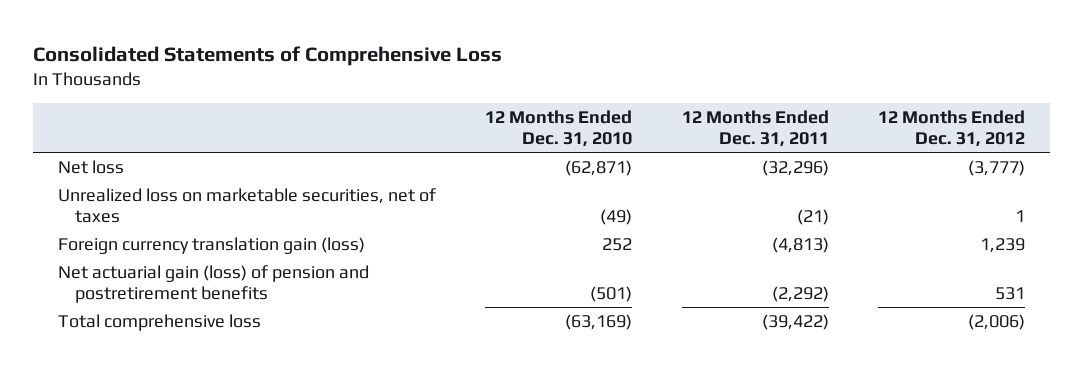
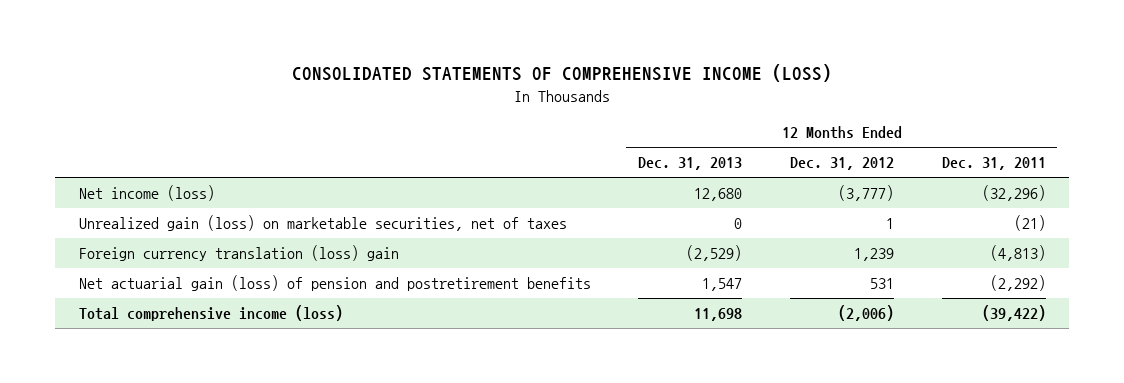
[33,46,503,67] Consolidated Statements of Comprehensive Loss -> [292,64,833,83] CONSOLIDATED STATEMENTS OF COMPREHENSIVE INCOME (LOSS)
[485,109,633,147] 12 Months Ended Dec. 31, 2010 -> none
none -> [638,157,743,171] Dec. 31, 2013
[58,160,125,175] Net loss -> [78,185,215,202] Net income (loss)
[58,188,437,223] Unrealized loss on marketable securities, net of taxes -> [78,215,567,232] Unrealized gain (loss) on marketable securities, net of taxes
[58,237,366,255] Foreign currency translation gain (loss) -> [78,245,399,262] Foreign currency translation (loss) gain
[58,314,262,332] Total comprehensive loss -> [78,305,343,322] Total comprehensive income (loss)

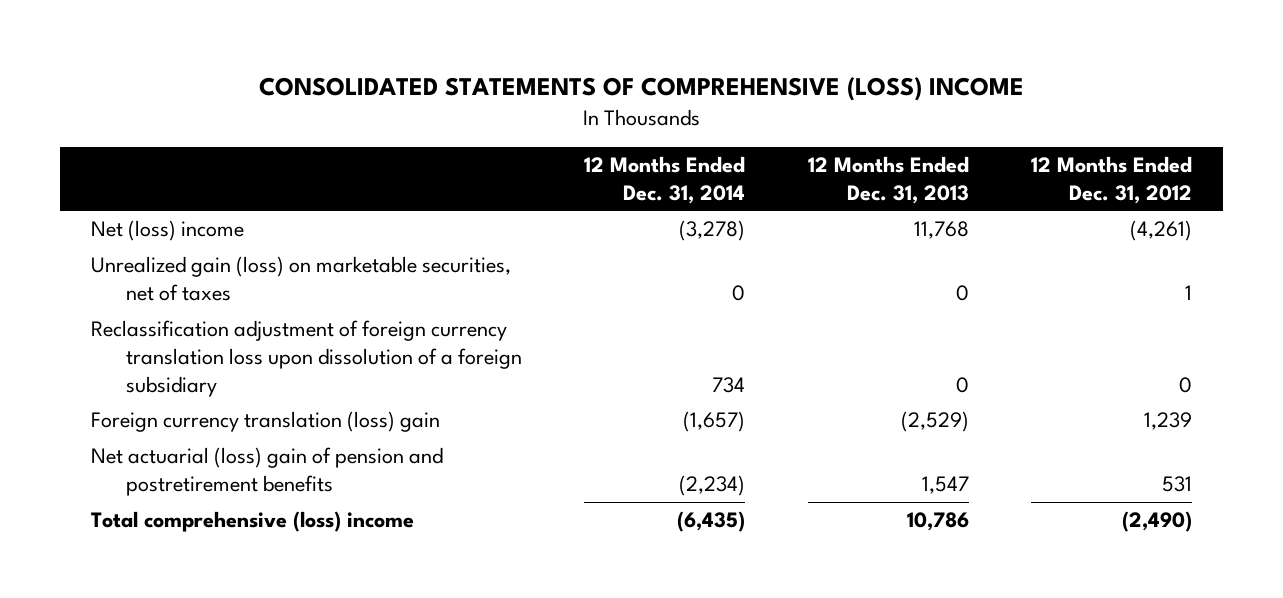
[292,64,833,83] CONSOLIDATED STATEMENTS OF COMPREHENSIVE INCOME (LOSS) -> [258,76,1024,101] CONSOLIDATED STATEMENTS OF COMPREHENSIVE (LOSS) INCOME
[941,157,1046,171] Dec. 31, 2011 -> none
none -> [584,155,746,204] 12 Months Ended Dec. 31, 2014
[78,185,215,202] Net income (loss) -> [91,220,245,242] Net (loss) income
[694,188,743,202] 12,680 -> [913,221,969,240] 11,768
[837,185,894,202] (3,777) -> [1129,220,1192,242] (4,261)
none -> [91,320,523,397] Reclassification adjustment of foreign currency translation loss upon dissolution of a foreign subsidiary
[78,275,591,292] Net actuarial gain (loss) of pension and postretirement benefits -> [91,447,444,497] Net actuarial (loss) gain of pension and postretirement benefits
[78,305,343,322] Total comprehensive income (loss) -> [91,511,415,533] Total comprehensive (loss) income
[694,308,743,322] 11,698 -> [906,512,969,532] 10,786
[837,305,894,322] (2,006) -> [1121,511,1192,533] (2,490)

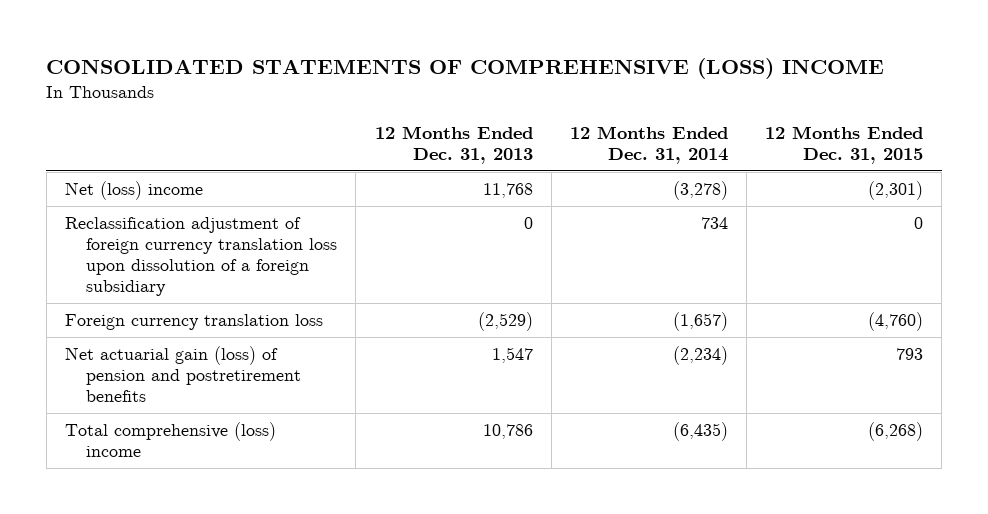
[1030,155,1192,204] 12 Months Ended Dec. 31, 2012 -> none
none -> [765,125,924,164] 12 Months Ended Dec. 31, 2015
[91,256,512,302] Unrealized gain (loss) on marketable securities, net of taxes -> none
[91,411,441,433] Foreign currency translation (loss) gain -> [65,314,324,331] Foreign currency translation loss
[91,447,444,497] Net actuarial (loss) gain of pension and postretirement benefits -> [65,346,302,402] Net actuarial gain (loss) of pension and postretirement benefits

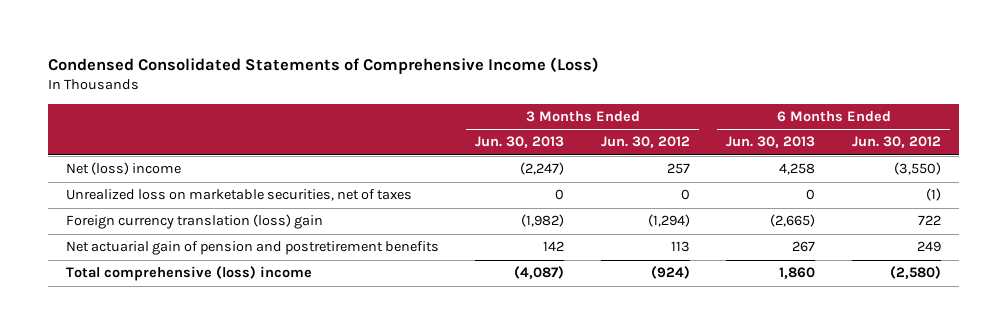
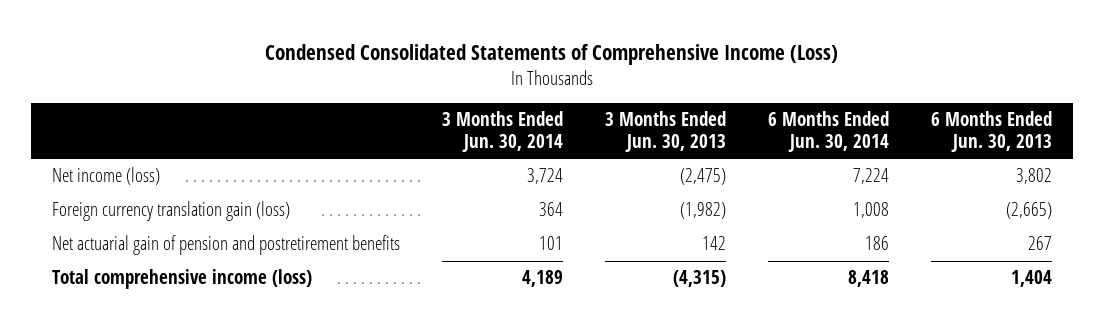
[600,136,690,149] Jun. 30, 2012 -> none
[852,136,942,149] Jun. 30, 2012 -> none
none -> [442,111,564,152] 3 Months Ended Jun. 30, 2014
none -> [767,111,889,152] 6 Months Ended Jun. 30, 2014
[65,189,412,202] Unrealized loss on marketable securities, net of taxes -> none
[65,162,181,176] Net (loss) income -> [52,167,161,186] Net income (loss)
[520,162,565,176] (2,247) -> [679,168,726,186] (2,475)
[779,163,816,176] 4,258 -> [1015,168,1052,185] 3,802
[65,214,323,230] Foreign currency translation (loss) gain -> [52,201,291,222] Foreign currency translation gain (loss)
[65,266,312,282] Total comprehensive (loss) income -> [52,269,313,290] Total comprehensive income (loss)
[514,266,565,280] (4,087) -> [672,270,726,288] (4,315)
[779,267,816,280] 1,860 -> [1010,270,1052,288] 1,404

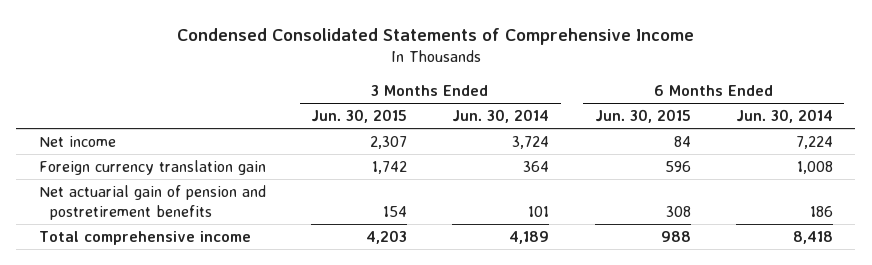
[264,43,838,65] Condensed Consolidated Statements of Comprehensive Income (Loss) -> [176,27,694,45] Condensed Consolidated Statements of Comprehensive Income
[604,111,726,152] 3 Months Ended Jun. 30, 2013 -> none
[930,111,1052,152] 6 Months Ended Jun. 30, 2013 -> none
none -> [311,108,408,123] Jun. 30, 2015
none -> [594,108,691,123] Jun. 30, 2015
[52,167,161,186] Net income (loss) -> [38,135,116,147] Net income
[52,201,291,222] Foreign currency translation gain (loss) -> [38,159,266,175] Foreign currency translation gain
[52,269,313,290] Total comprehensive income (loss) -> [38,230,251,245] Total comprehensive income

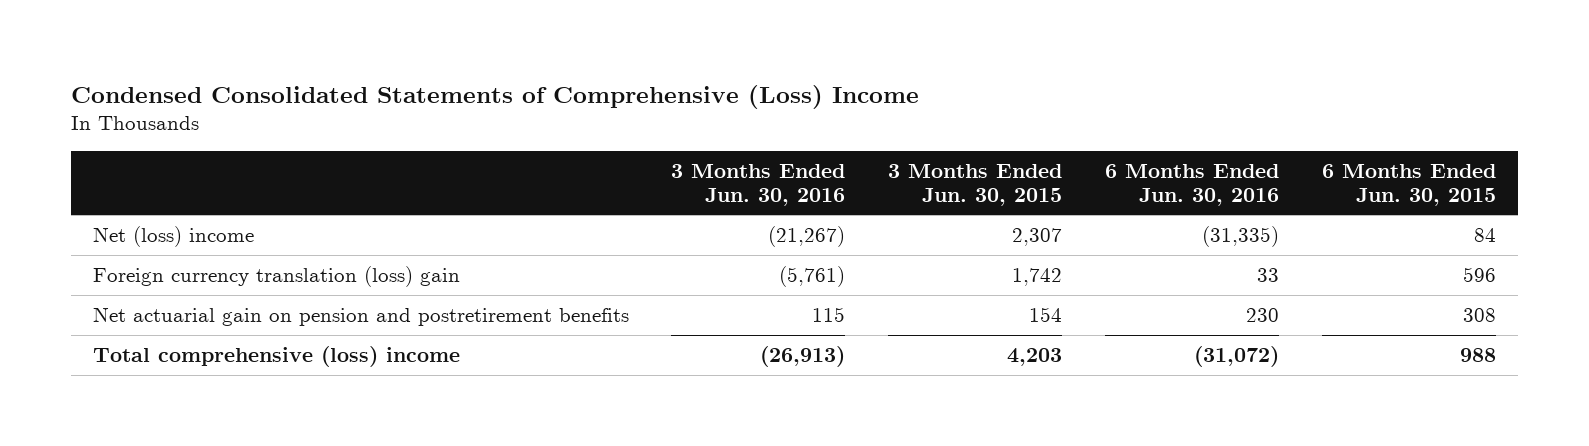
[176,27,694,45] Condensed Consolidated Statements of Comprehensive Income -> [71,84,920,109] Condensed Consolidated Statements of Comprehensive (Loss) Income
[452,108,550,123] Jun. 30, 2014 -> none
[735,108,833,123] Jun. 30, 2014 -> none
none -> [671,163,846,206] 3 Months Ended Jun. 30, 2016
none -> [1105,163,1280,206] 6 Months Ended Jun. 30, 2016
[38,135,116,147] Net income -> [92,225,254,247] Net (loss) income
[38,159,266,175] Foreign currency translation gain -> [92,265,460,287] Foreign currency translation (loss) gain
[38,184,266,221] Net actuarial gain of pension and postretirement benefits -> [92,306,629,326] Net actuarial gain on pension and postretirement benefits
[38,230,251,245] Total comprehensive income -> [92,345,460,367] Total comprehensive (loss) income

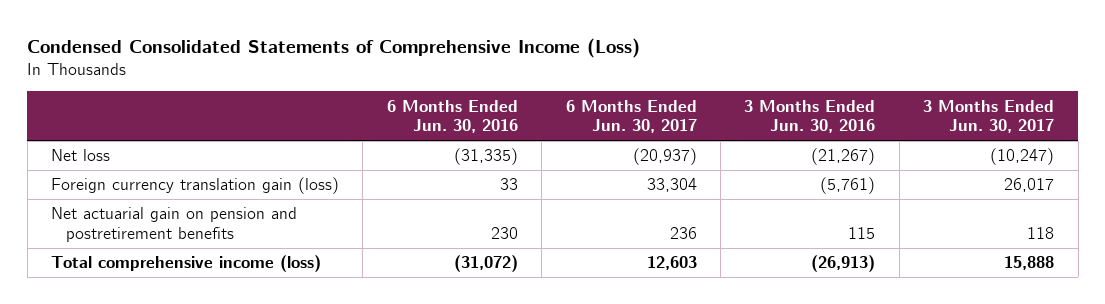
[71,84,920,109] Condensed Consolidated Statements of Comprehensive (Loss) Income -> [27,37,641,58] Condensed Consolidated Statements of Comprehensive Income (Loss)
[888,163,1063,206] 3 Months Ended Jun. 30, 2015 -> none
[1322,163,1497,206] 6 Months Ended Jun. 30, 2015 -> none
none -> [565,99,697,134] 6 Months Ended Jun. 30, 2017
none -> [923,99,1055,134] 3 Months Ended Jun. 30, 2017
[92,225,254,247] Net (loss) income -> [51,149,111,162] Net loss
[92,265,460,287] Foreign currency translation (loss) gain -> [51,177,340,195] Foreign currency translation gain (loss)
[92,345,460,367] Total comprehensive (loss) income -> [51,255,322,273] Total comprehensive income (loss)

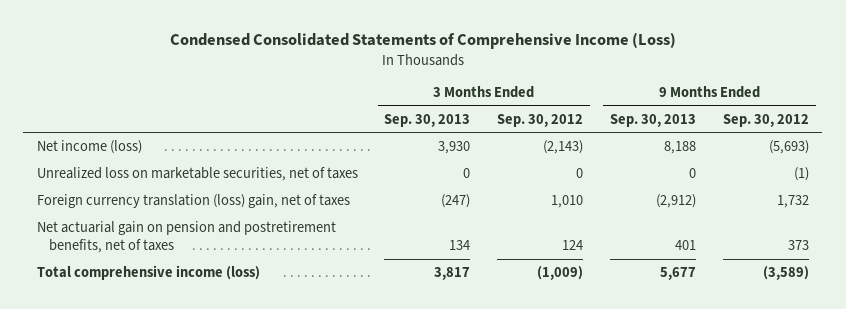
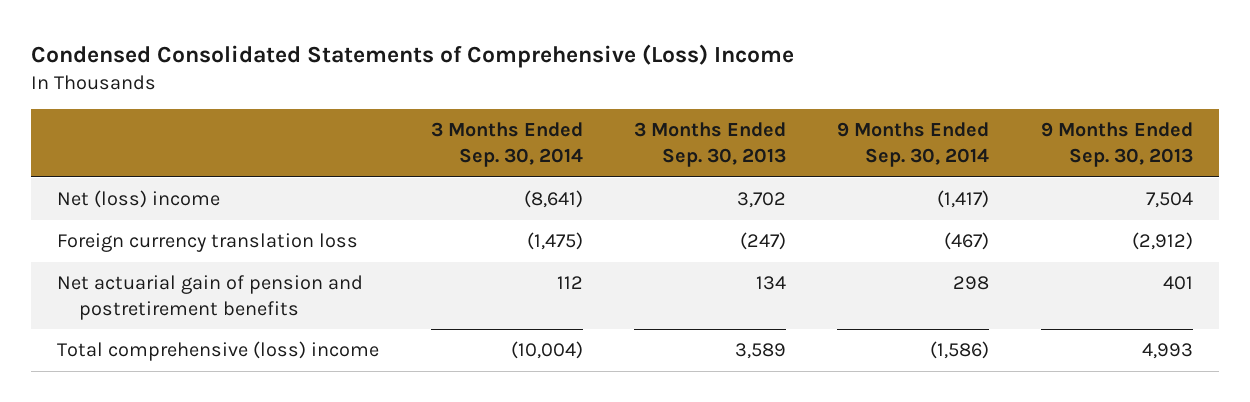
[169,32,676,50] Condensed Consolidated Statements of Comprehensive Income (Loss) -> [31,44,795,69] Condensed Consolidated Statements of Comprehensive (Loss) Income
[497,113,584,127] Sep. 30, 2012 -> none
[723,113,810,127] Sep. 30, 2012 -> none
none -> [430,122,583,168] 3 Months Ended Sep. 30, 2014
none -> [837,122,990,168] 9 Months Ended Sep. 30, 2014
[36,167,358,182] Unrealized loss on marketable securities, net of taxes -> none
[36,140,142,155] Net income (loss) -> [57,190,221,209] Net (loss) income
[438,141,471,155] 3,930 -> [737,192,787,209] 3,702
[664,141,697,155] 8,188 -> [1145,192,1193,209] 7,504
[36,194,350,209] Foreign currency translation (loss) gain, net of taxes -> [57,233,359,253] Foreign currency translation loss
[36,221,336,254] Net actuarial gain on pension and postretirement benefits, net of taxes -> [57,275,364,320] Net actuarial gain of pension and postretirement benefits
[36,265,260,281] Total comprehensive income (loss) -> [57,341,380,362] Total comprehensive (loss) income
[434,267,471,281] 3,817 -> [735,343,787,360] 3,589
[660,267,697,281] 5,677 -> [1141,343,1193,360] 4,993

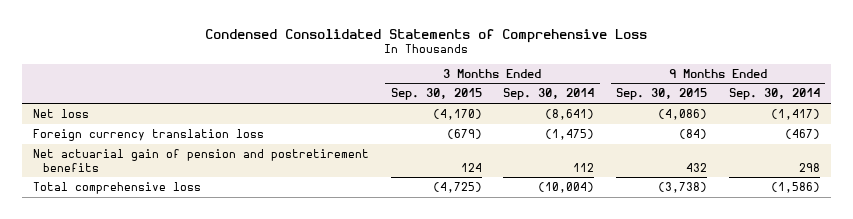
[31,44,795,69] Condensed Consolidated Statements of Comprehensive (Loss) Income -> [205,28,648,43] Condensed Consolidated Statements of Comprehensive Loss
[634,122,787,168] 3 Months Ended Sep. 30, 2013 -> none
[1040,122,1193,168] 9 Months Ended Sep. 30, 2013 -> none
none -> [390,88,482,101] Sep. 30, 2015
none -> [616,88,708,101] Sep. 30, 2015
[57,190,221,209] Net (loss) income -> [32,108,89,118] Net loss
[57,341,380,362] Total comprehensive (loss) income -> [32,181,201,194] Total comprehensive loss

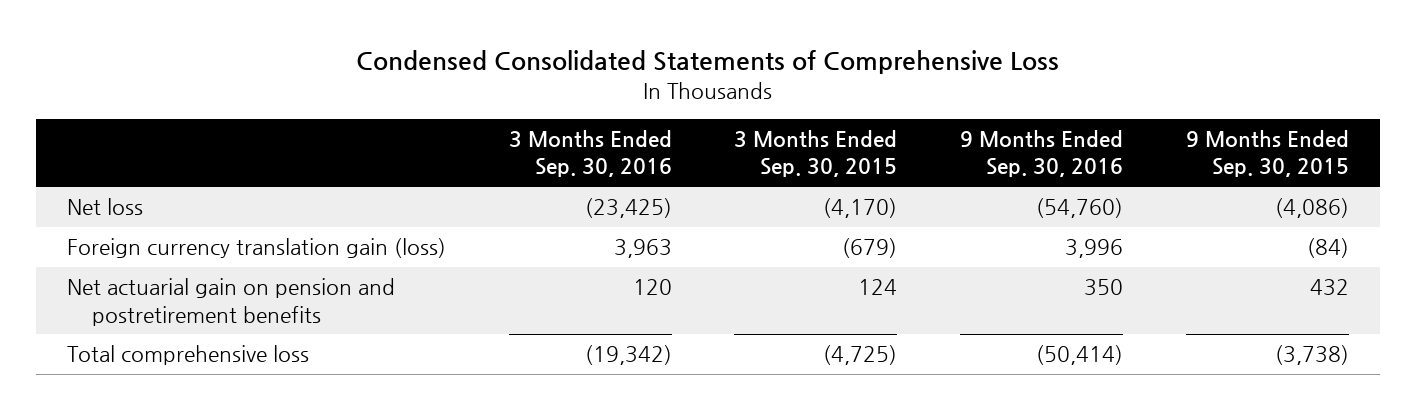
[503,88,595,101] Sep. 30, 2014 -> none
[728,88,820,101] Sep. 30, 2014 -> none
none -> [508,130,672,178] 3 Months Ended Sep. 30, 2016
none -> [959,130,1123,178] 9 Months Ended Sep. 30, 2016
[32,128,264,141] Foreign currency translation loss -> [67,238,447,259] Foreign currency translation gain (loss)
[32,148,369,172] Net actuarial gain of pension and postretirement benefits -> [67,278,396,326] Net actuarial gain on pension and postretirement benefits

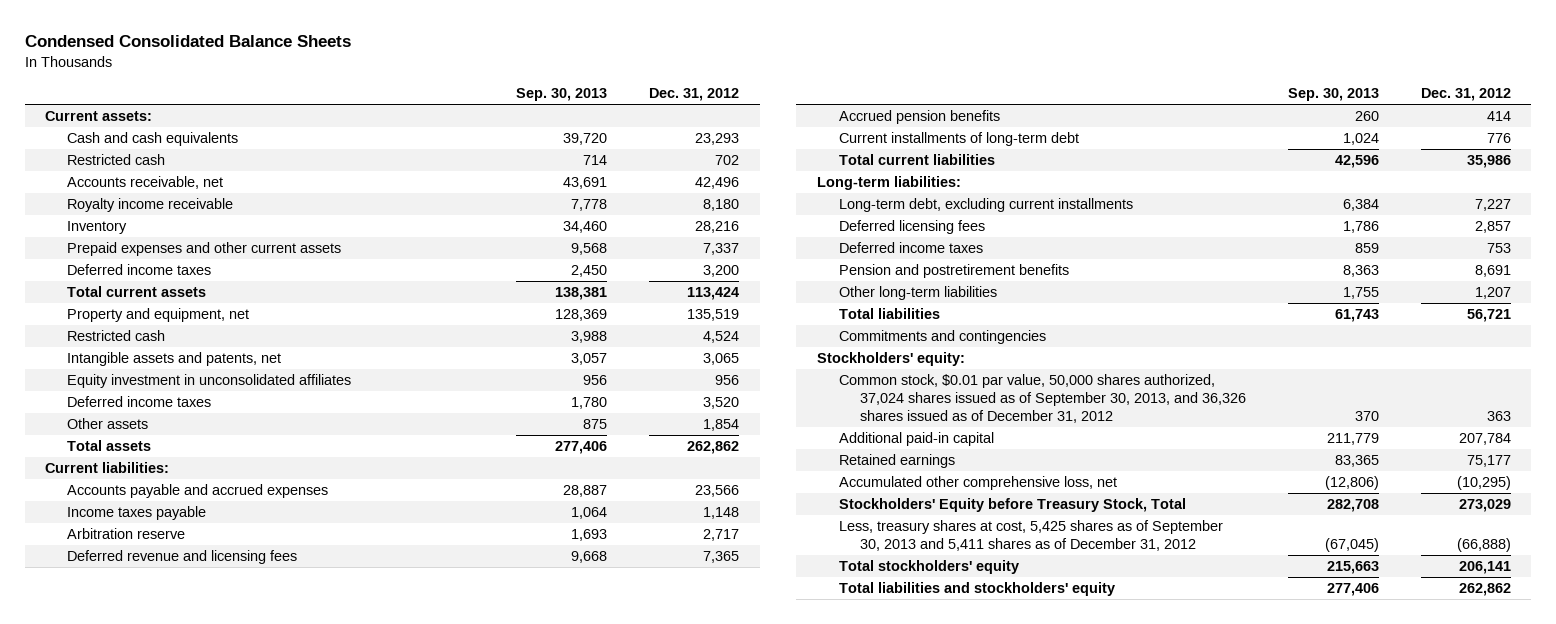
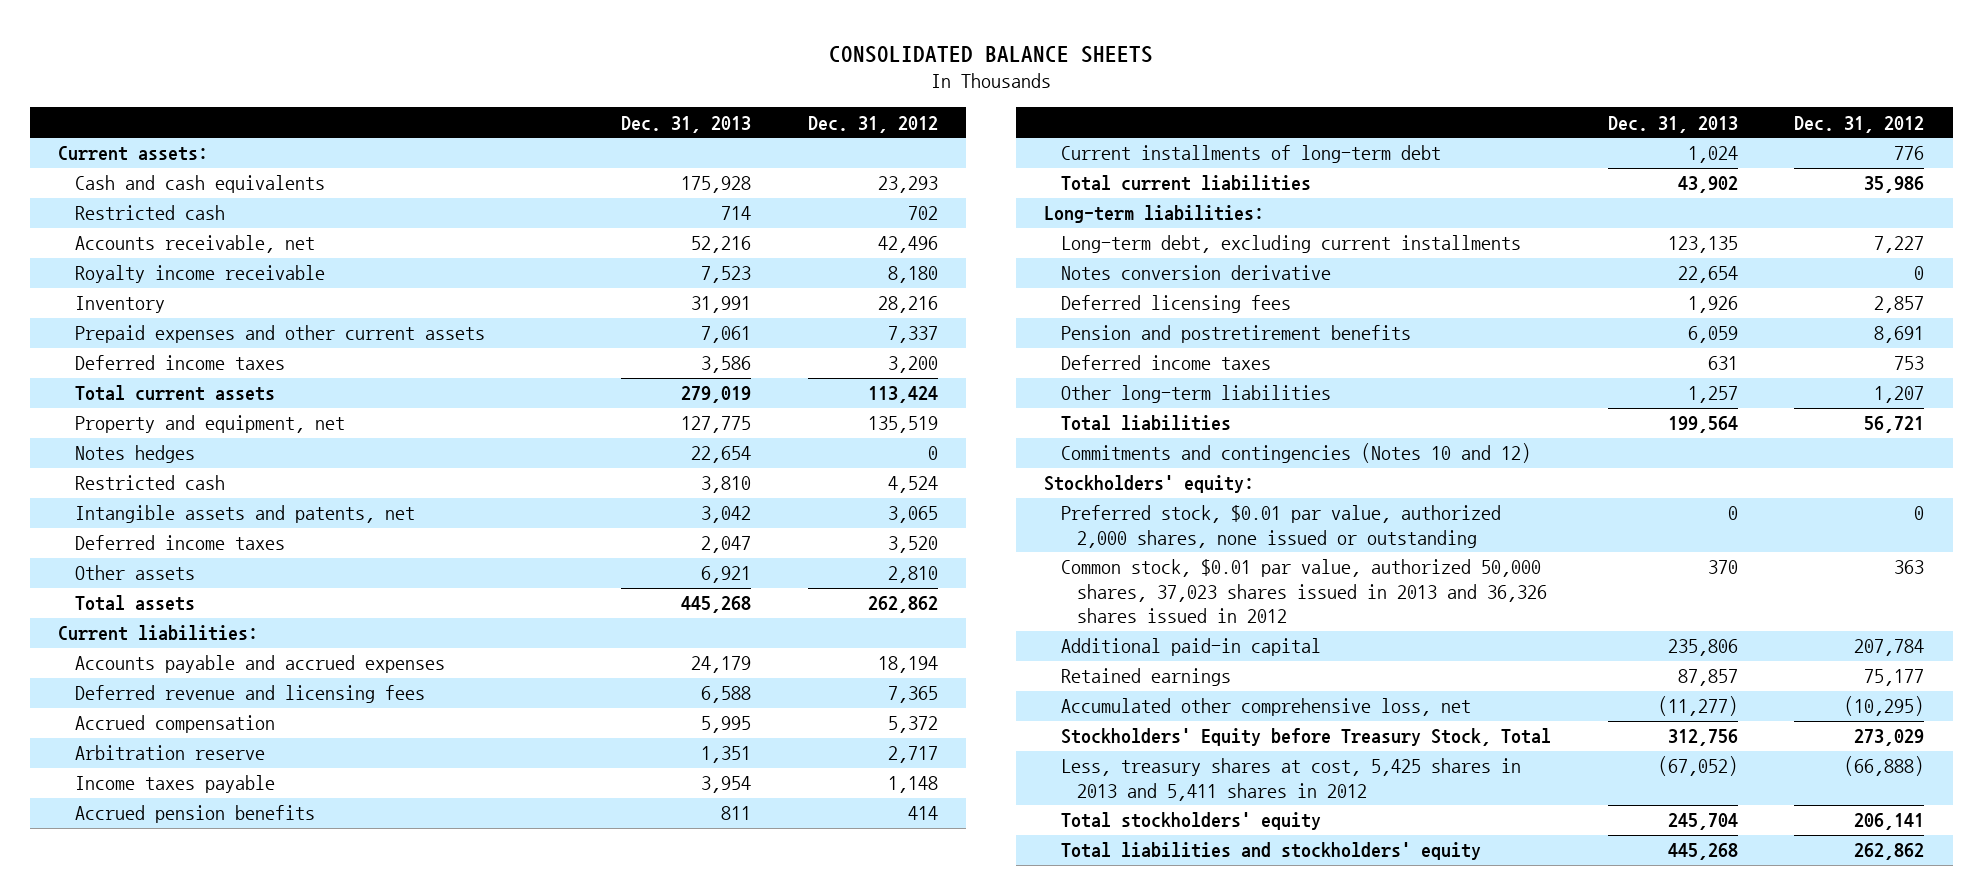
[24,35,351,48] Condensed Consolidated Balance Sheets -> [829,45,1154,63] CONSOLIDATED BALANCE SHEETS
[516,88,608,102] Sep. 30, 2013 -> none
none -> [621,115,752,133] Dec. 31, 2013
none -> [74,445,195,464] Notes hedges
[66,374,351,389] Equity investment in unconsolidated affiliates -> none
[702,419,739,432] 1,854 -> [888,566,939,584] 2,810
[694,485,739,498] 23,566 -> [878,656,939,674] 18,194
none -> [74,715,275,734] Accrued compensation
[66,528,185,540] Arbitration reserve -> [74,745,265,761] Arbitration reserve
[66,506,206,521] Income taxes payable -> [74,775,275,794] Income taxes payable
none -> [1060,265,1331,281] Notes conversion derivative
[838,242,983,254] Deferred income taxes -> [1060,355,1271,371] Deferred income taxes
[838,330,1046,345] Commitments and contingencies -> [1060,443,1531,464] Commitments and contingencies (Notes 10 and 12)
none -> [1060,505,1501,548] Preferred stock, $0.01 par value, authorized 2,000 shares, none issued or outstanding
[838,374,1247,423] Common stock, $0.01 par value, 50,000 shares authorized, 37,024 shares issued as of September 30, 2013, and 36,326 shares issued as of December 31, 2012 -> [1060,559,1548,624] Common stock, $0.01 par value, authorized 50,000 shares, 37,023 shares issued in 2013 and 36,326 shares issued in 2012
[838,520,1223,551] Less, treasury shares at cost, 5,425 shares as of September 30, 2013 and 5,411 shares as of December 31, 2012 -> [1060,758,1521,801] Less, treasury shares at cost, 5,425 shares in 2013 and 5,411 shares in 2012

